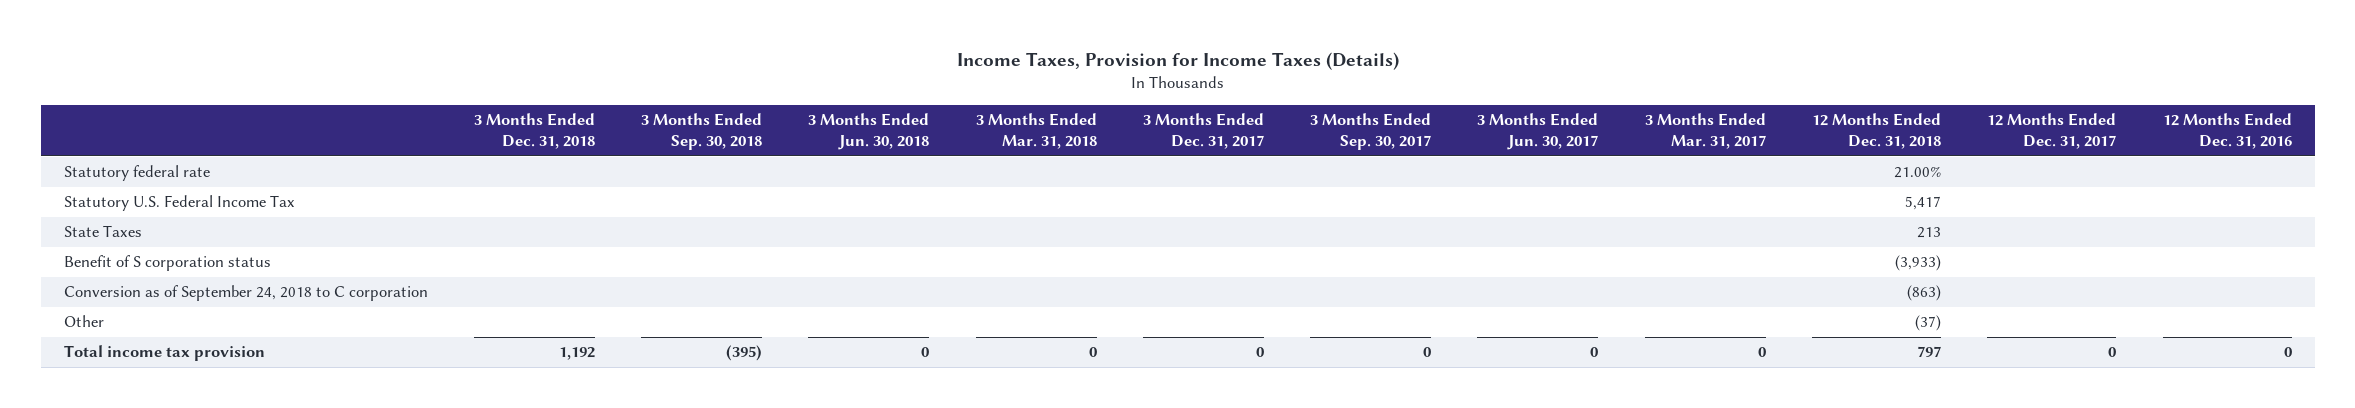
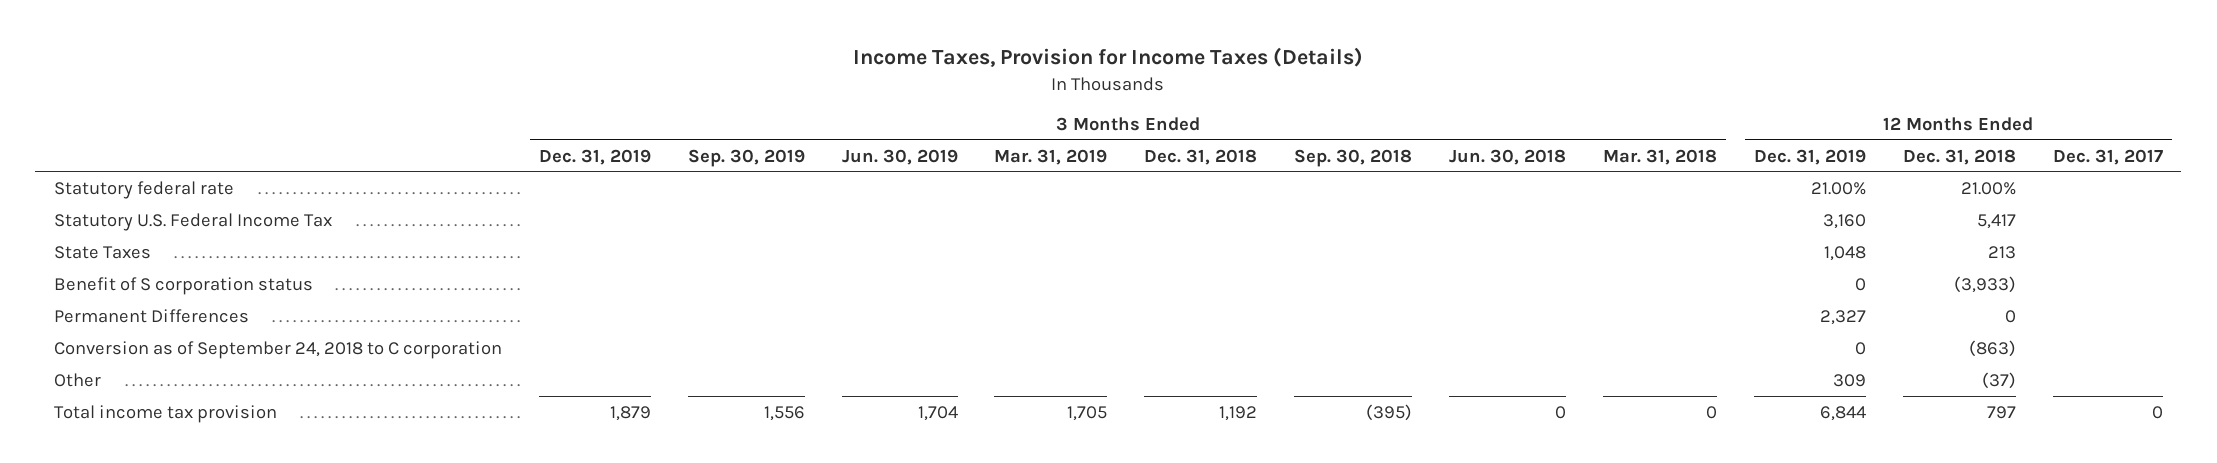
[1142,113,1264,149] 3 Months Ended Dec. 31, 2017 -> none
[1310,113,1432,150] 3 Months Ended Sep. 30, 2017 -> none
[1477,113,1599,150] 3 Months Ended Jun. 30, 2017 -> none
[1644,113,1766,149] 3 Months Ended Mar. 31, 2017 -> none
[2162,113,2292,149] 12 Months Ended Dec. 31, 2016 -> none
none -> [538,148,651,165] Dec. 31, 2019
none -> [687,148,805,167] Sep. 30, 2019
none -> [841,148,958,165] Jun. 30, 2019
none -> [994,148,1108,165] Mar. 31, 2019
none -> [1753,148,1866,165] Dec. 31, 2019
none -> [53,308,249,323] Permanent Differences

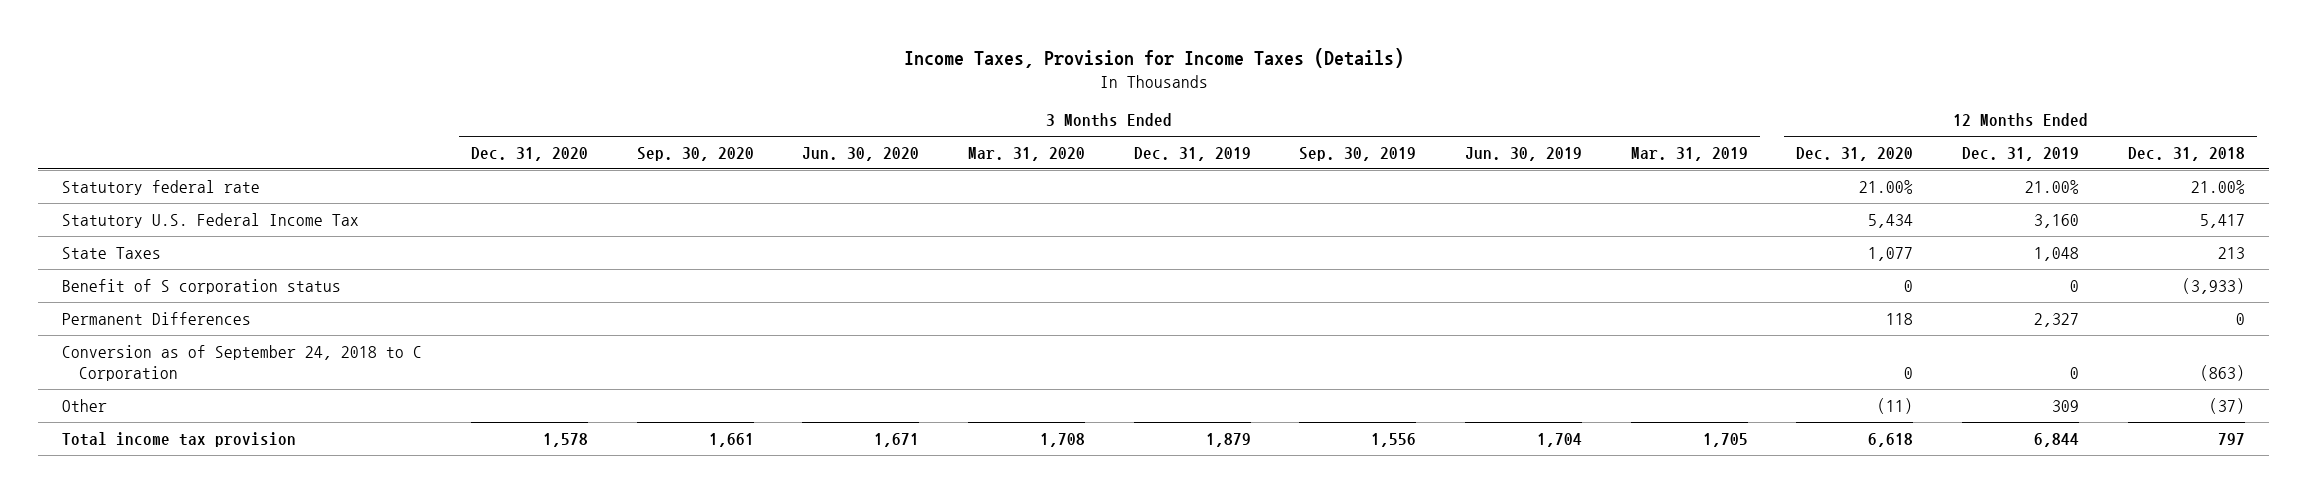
[1144,148,1258,165] Dec. 31, 2018 -> none
[1294,148,1413,167] Sep. 30, 2018 -> none
[1449,148,1567,165] Jun. 30, 2018 -> none
[1603,148,1718,165] Mar. 31, 2018 -> none
[2052,148,2163,165] Dec. 31, 2017 -> none
none -> [470,146,588,161] Dec. 31, 2020
none -> [636,146,754,161] Sep. 30, 2020
none -> [802,146,920,161] Jun. 30, 2020
none -> [968,146,1086,161] Mar. 31, 2020
none -> [1796,146,1914,161] Dec. 31, 2020
[53,340,502,359] Conversion as of September 24, 2018 to C corporation -> [62,344,423,381] Conversion as of September 24, 2018 to C Corporation

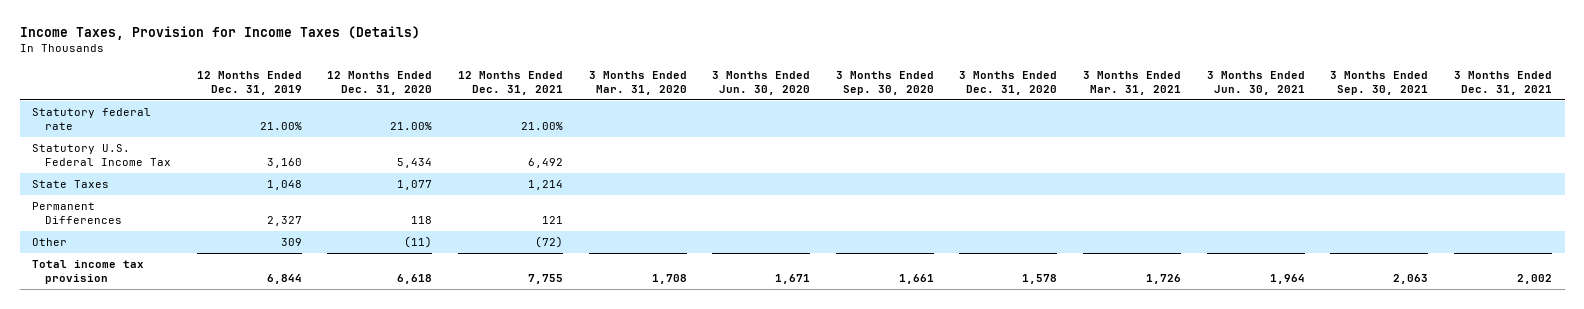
[1133,146,1251,161] Dec. 31, 2019 -> none
[1299,146,1417,161] Sep. 30, 2019 -> none
[1465,146,1583,161] Jun. 30, 2019 -> none
[1630,146,1748,161] Mar. 31, 2019 -> none
[2127,146,2245,161] Dec. 31, 2018 -> none
none -> [458,70,564,95] 12 Months Ended Dec. 31, 2021
none -> [1082,70,1181,95] 3 Months Ended Mar. 31, 2021
none -> [1206,70,1305,95] 3 Months Ended Jun. 30, 2021
none -> [1330,70,1429,95] 3 Months Ended Sep. 30, 2021
none -> [1453,70,1552,95] 3 Months Ended Dec. 31, 2021
[62,278,342,294] Benefit of S corporation status -> none
[62,344,423,381] Conversion as of September 24, 2018 to C Corporation -> none

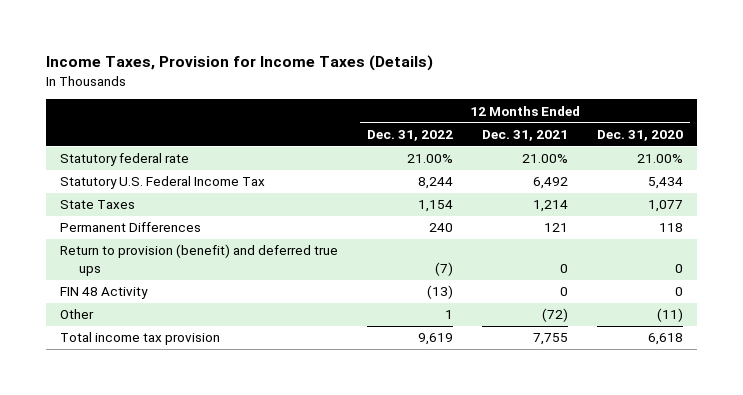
[196,70,302,95] 12 Months Ended Dec. 31, 2019 -> none
[588,70,687,95] 3 Months Ended Mar. 31, 2020 -> none
[712,70,811,95] 3 Months Ended Jun. 30, 2020 -> none
[835,70,934,95] 3 Months Ended Sep. 30, 2020 -> none
[959,70,1058,95] 3 Months Ended Dec. 31, 2020 -> none
[1082,70,1181,95] 3 Months Ended Mar. 31, 2021 -> none
[1206,70,1305,95] 3 Months Ended Jun. 30, 2021 -> none
[1330,70,1429,95] 3 Months Ended Sep. 30, 2021 -> none
[1453,70,1552,95] 3 Months Ended Dec. 31, 2021 -> none
none -> [367,130,454,142] Dec. 31, 2022
none -> [60,244,339,277] Return to provision (benefit) and deferred true ups
none -> [60,287,149,300] FIN 48 Activity

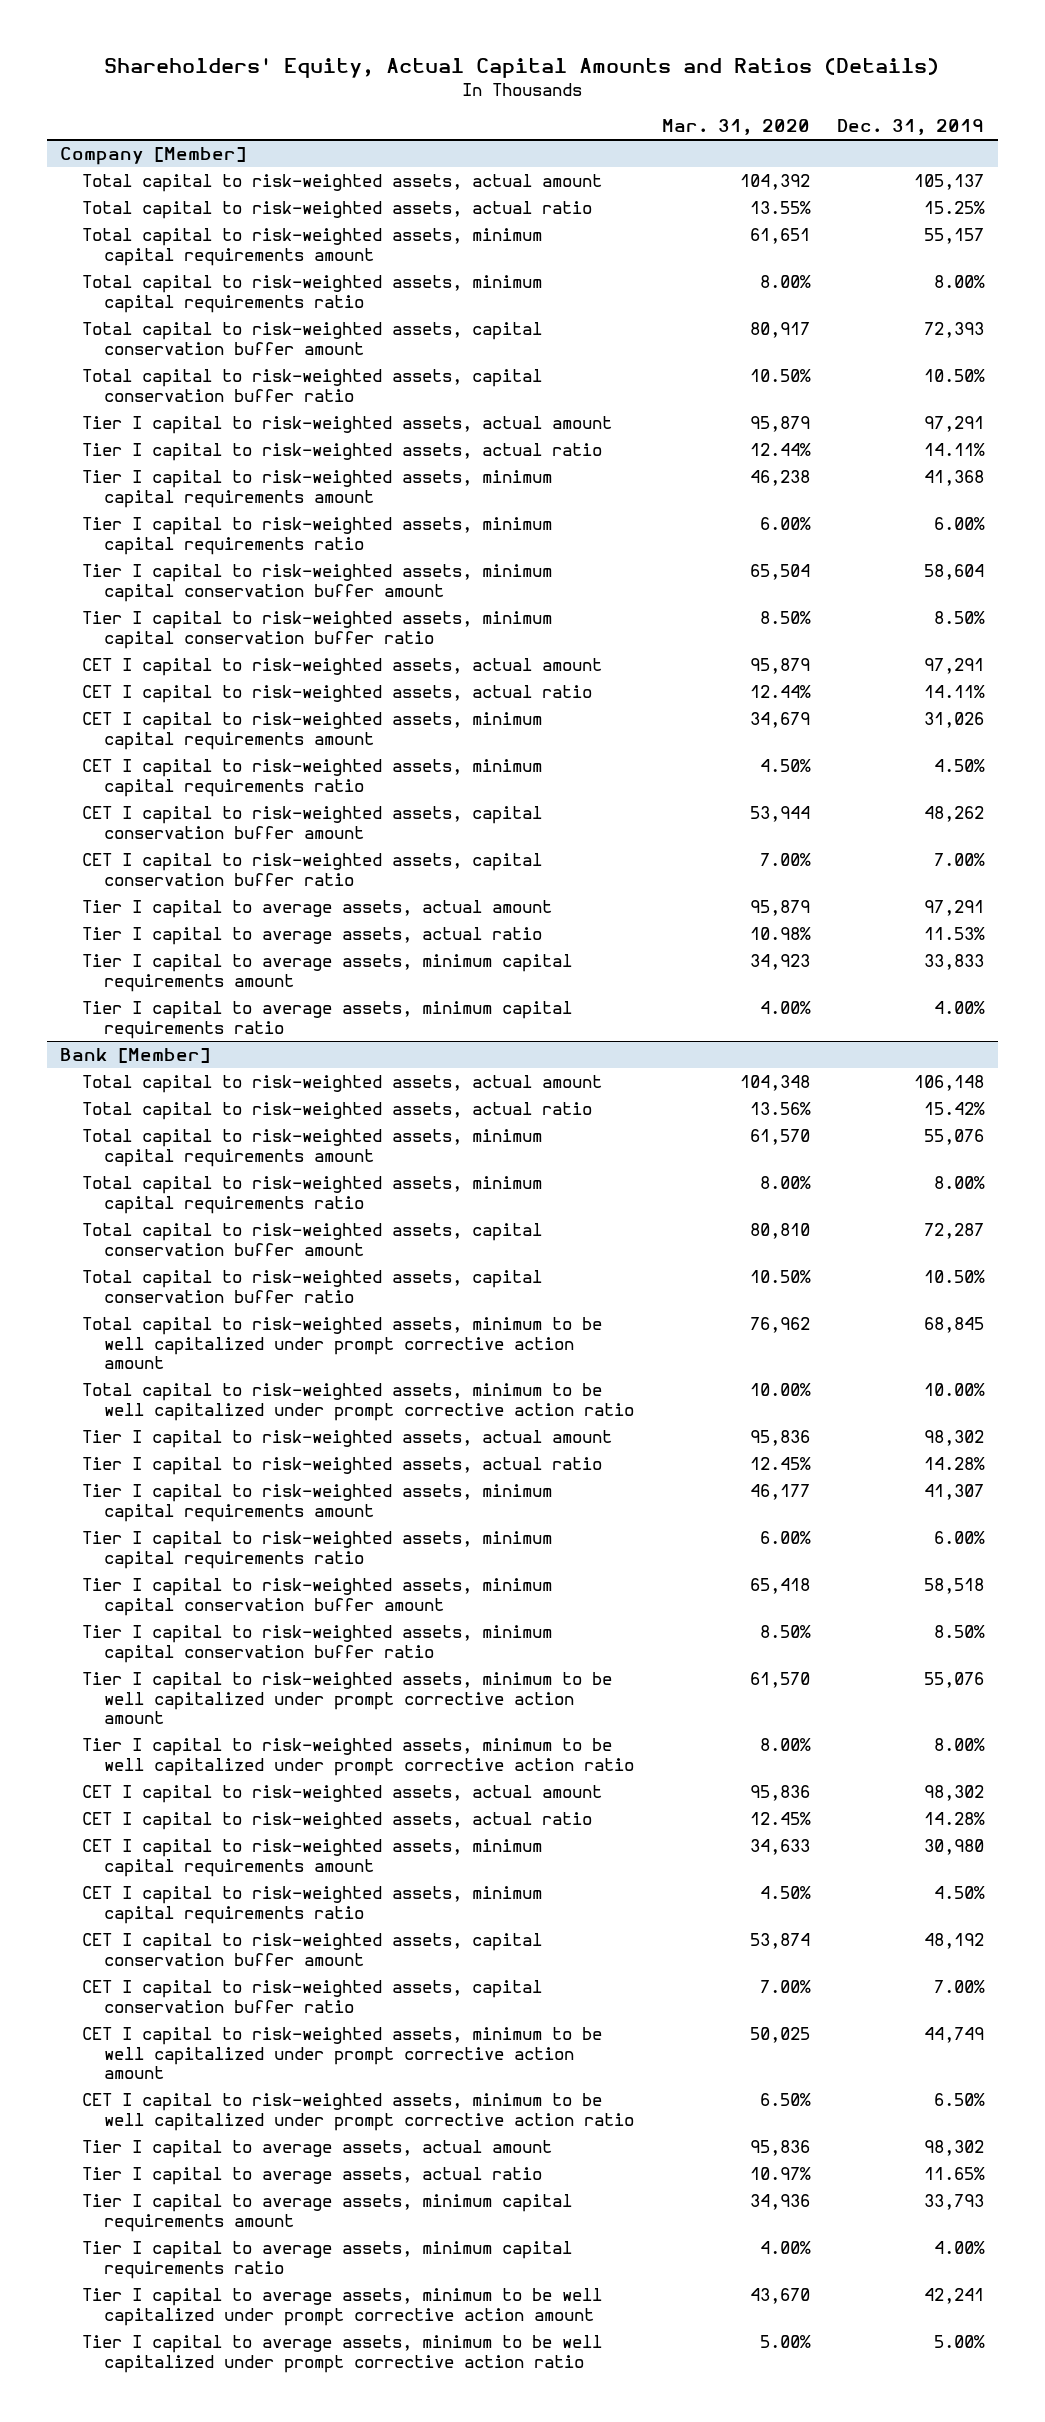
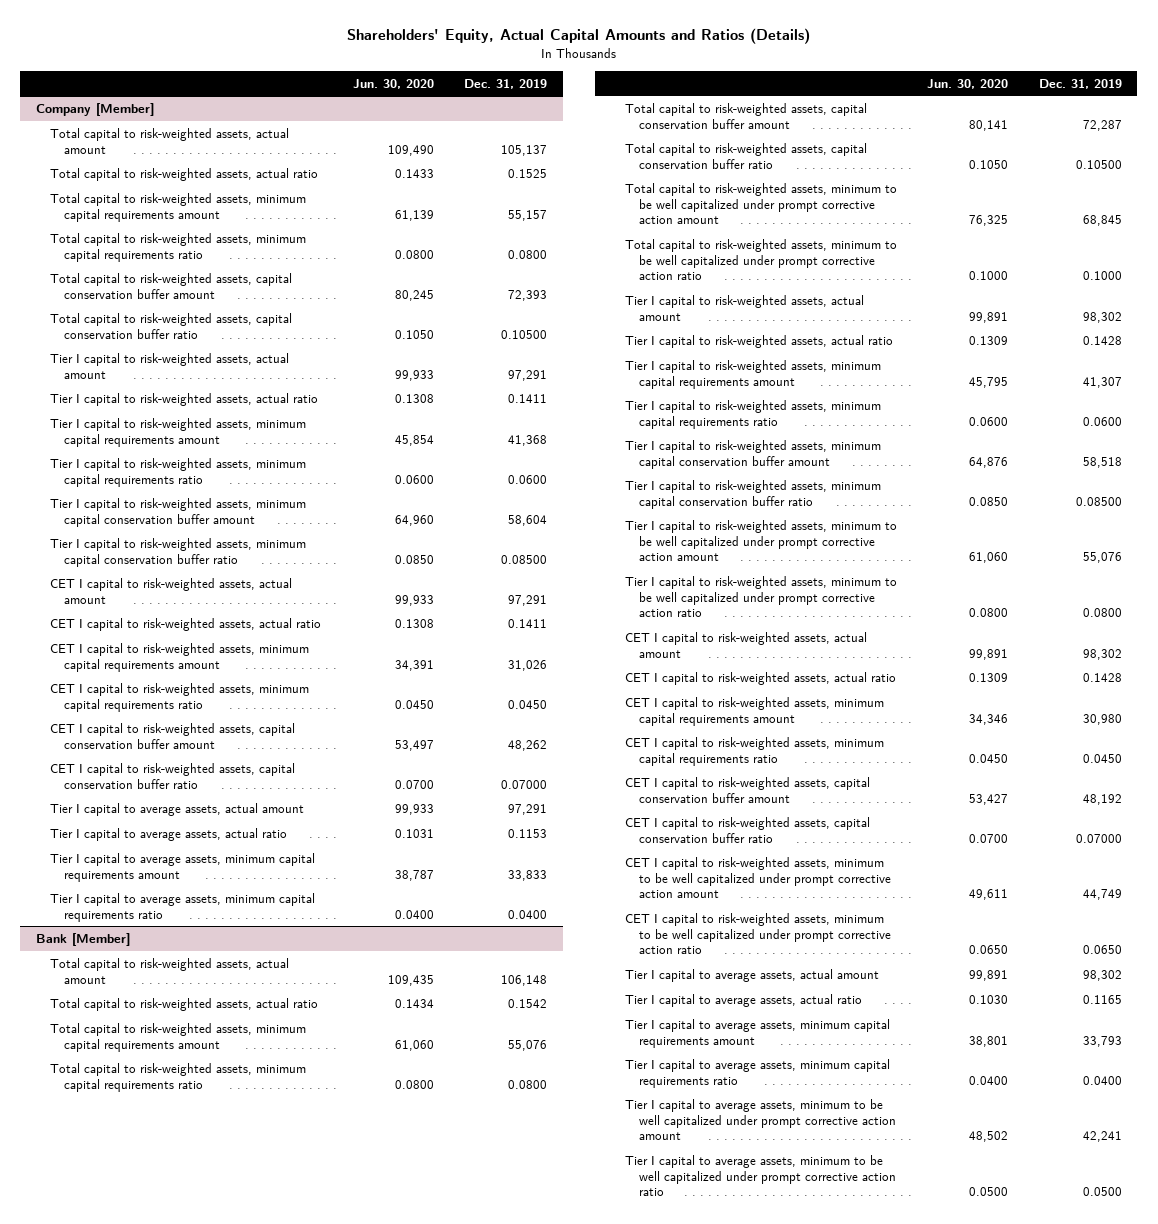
[661,119,810,136] Mar. 31, 2020 -> none
none -> [352,78,434,89] Jun. 30, 2020
[924,200,986,214] 15.25% -> [508,168,548,178] 0.1525
[934,274,986,288] 8.00% -> [508,249,548,259] 0.0800
[924,368,986,382] 10.50% -> [501,329,548,339] 0.10500
[924,442,986,456] 14.11% -> [508,393,548,403] 0.1411
[934,516,986,530] 6.00% -> [508,474,548,484] 0.0600
[934,610,986,624] 8.50% -> [501,554,548,564] 0.08500
[924,684,986,698] 14.11% -> [508,618,548,628] 0.1411
[934,758,986,772] 4.50% -> [508,699,548,709] 0.0450
[934,852,986,866] 7.00% -> [501,779,548,789] 0.07000
[924,926,986,940] 11.53% -> [508,828,548,838] 0.1153
[934,1000,986,1014] 4.00% -> [508,909,548,919] 0.0400
[924,1101,986,1115] 15.42% -> [508,998,548,1008] 0.1542
[934,1175,986,1189] 8.00% -> [508,1079,548,1089] 0.0800
[924,1269,986,1283] 10.50% -> [1076,159,1123,169] 0.10500
[924,1382,986,1396] 10.00% -> [1083,271,1123,281] 0.1000
[924,1456,986,1470] 14.28% -> [1083,335,1123,345] 0.1428
[934,1530,986,1544] 6.00% -> [1083,416,1123,426] 0.0600
[934,1624,986,1638] 8.50% -> [1076,496,1123,506] 0.08500
[934,1737,986,1751] 8.00% -> [1083,608,1123,618] 0.0800
[924,1811,986,1825] 14.28% -> [1083,672,1123,682] 0.1428
[934,1885,986,1899] 4.50% -> [1083,753,1123,763] 0.0450
[934,1979,986,1993] 7.00% -> [1076,833,1123,843] 0.07000
[934,2092,986,2106] 6.50% -> [1083,945,1123,955] 0.0650
[924,2166,986,2180] 11.65% -> [1083,994,1123,1004] 0.1165
[934,2240,986,2254] 4.00% -> [1083,1075,1123,1085] 0.0400
[934,2334,986,2348] 5.00% -> [1083,1187,1123,1197] 0.0500

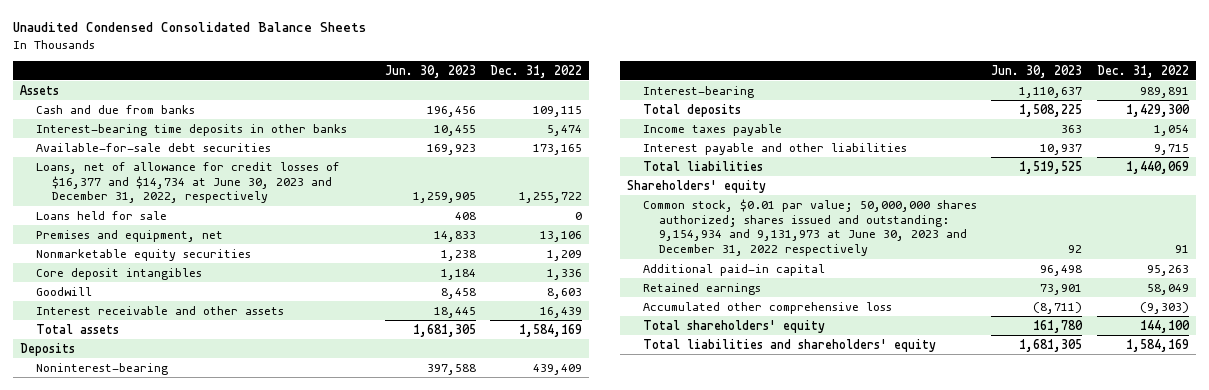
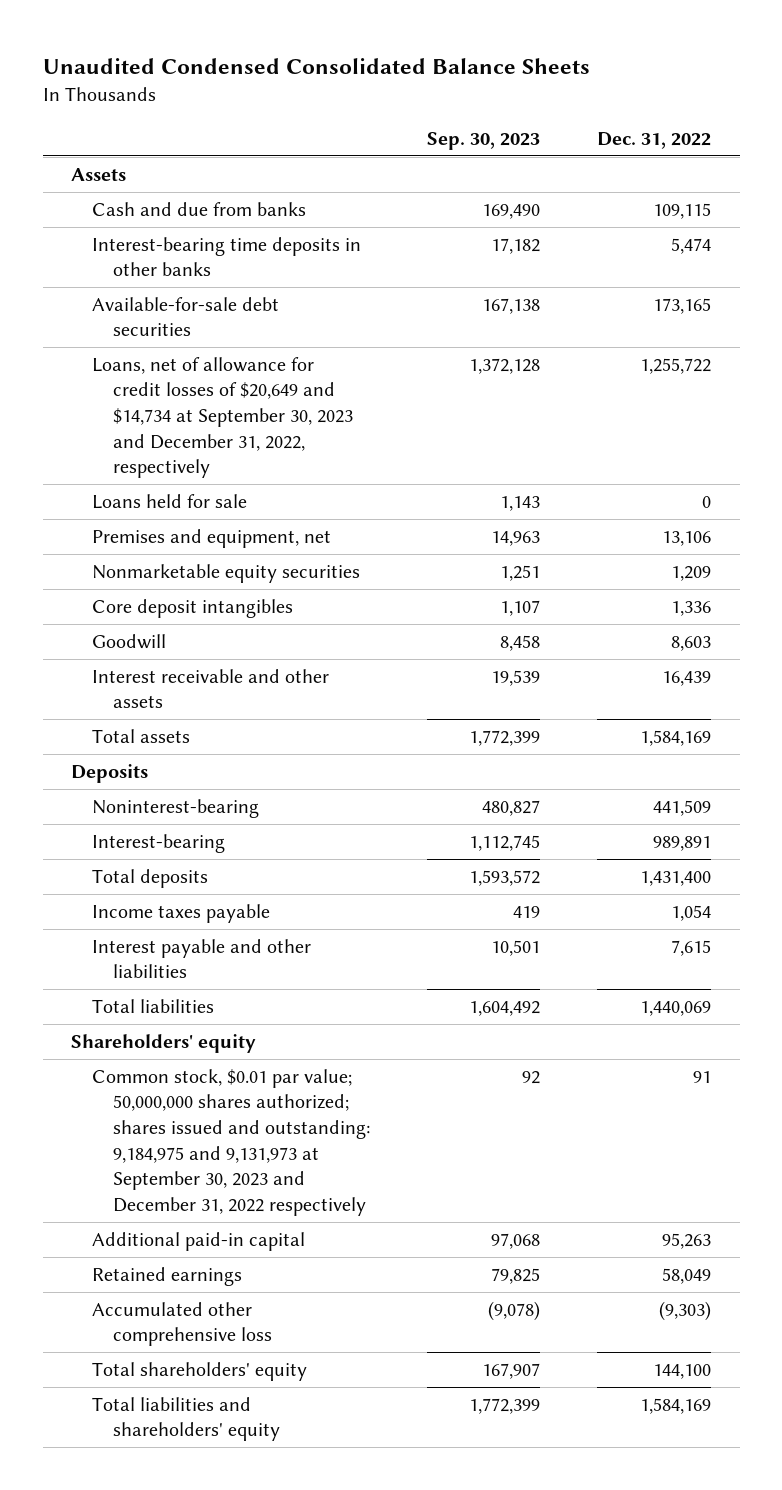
[384,64,476,78] Jun. 30, 2023 -> none
none -> [426,131,540,150] Sep. 30, 2023
[36,161,341,204] Loans, net of allowance for credit losses of $16,377 and $14,734 at June 30, 2023 and December 31, 2022, respectively -> [91,356,353,479] Loans, net of allowance for credit losses of $20,649 and $14,734 at September 30, 2023 and December 31, 2022, respectively
[532,363,582,375] 439,409 -> [653,799,712,816] 441,509
[1125,103,1190,117] 1,429,300 -> [640,870,712,886] 1,431,400
[1153,143,1189,155] 9,715 -> [671,939,712,956] 7,615
[643,198,978,257] Common stock, $0.01 par value; 50,000,000 shares authorized; shares issued and outstanding: 9,154,934 and 9,131,973 at June 30, 2023 and December 31, 2022 respectively -> [91,1068,370,1216] Common stock, $0.01 par value; 50,000,000 shares authorized; shares issued and outstanding: 9,184,975 and 9,131,973 at September 30, 2023 and December 31, 2022 respectively

